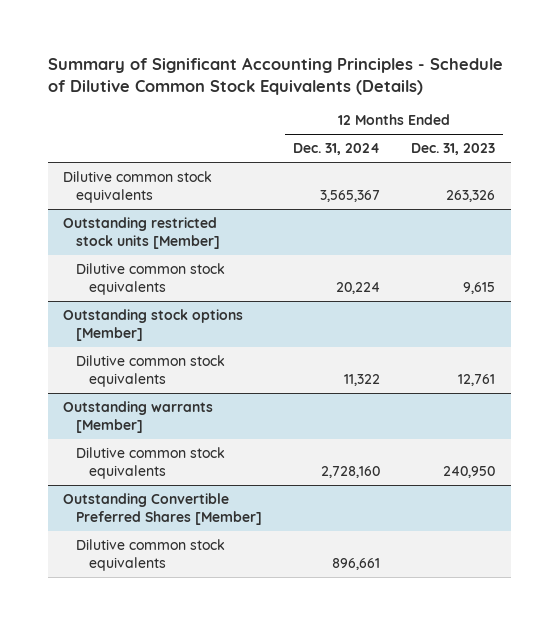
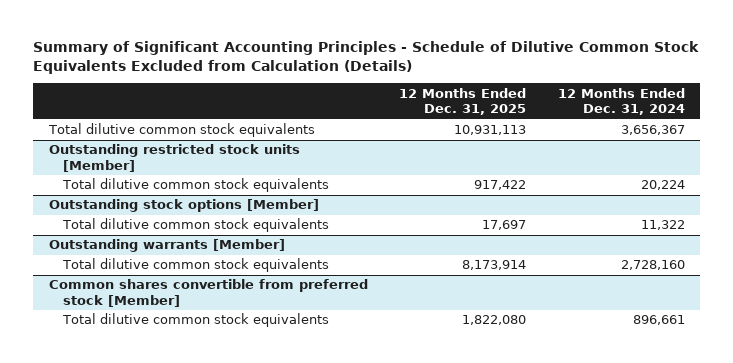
[47,56,503,95] Summary of Significant Accounting Principles - Schedule of Dilutive Common Stock Equivalents (Details) -> [32,40,699,75] Summary of Significant Accounting Principles - Schedule of Dilutive Common Stock Equivalents Excluded from Calculation (Details)
[410,143,495,156] Dec. 31, 2023 -> none
none -> [399,87,527,116] 12 Months Ended Dec. 31, 2025
[63,171,213,203] Dilutive common stock equivalents -> [47,123,315,138] Total dilutive common stock equivalents
[319,189,380,202] 3,565,367 -> [620,125,685,136] 3,656,367
[75,263,225,295] Dilutive common stock equivalents -> [62,178,330,193] Total dilutive common stock equivalents
[75,355,225,387] Dilutive common stock equivalents -> [62,218,330,233] Total dilutive common stock equivalents
[75,447,225,479] Dilutive common stock equivalents -> [62,258,330,273] Total dilutive common stock equivalents
[63,493,262,525] Outstanding Convertible Preferred Shares [Member] -> [48,279,368,307] Common shares convertible from preferred stock [Member]
[75,539,225,571] Dilutive common stock equivalents -> [62,313,330,328] Total dilutive common stock equivalents

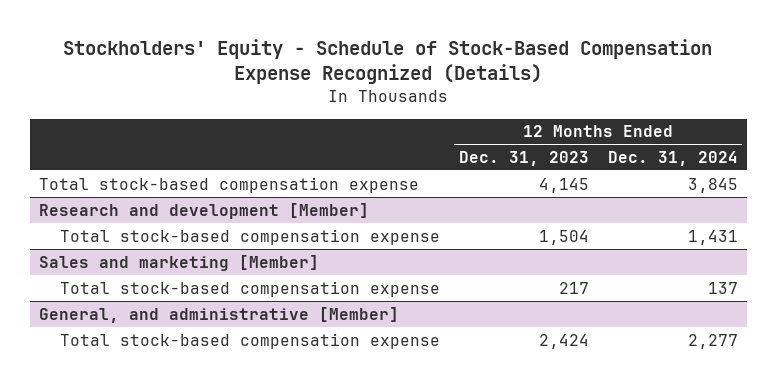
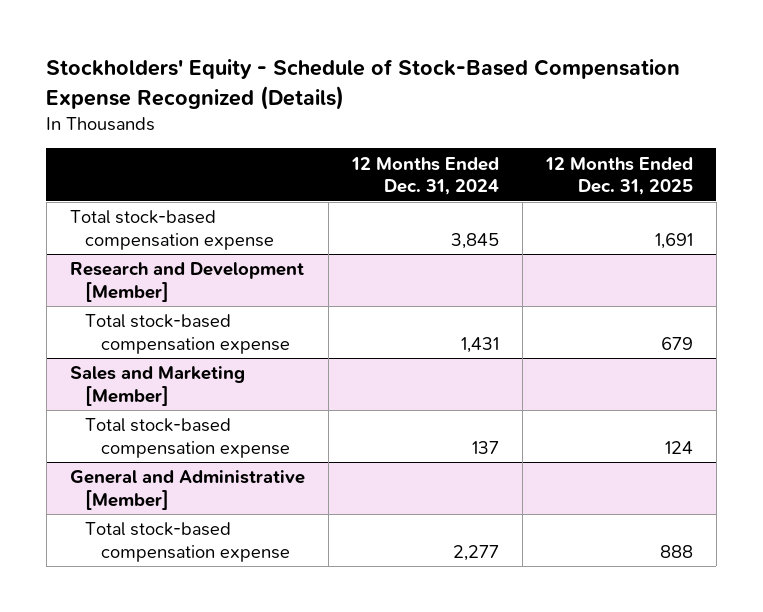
[458,150,589,166] Dec. 31, 2023 -> none
none -> [544,156,693,196] 12 Months Ended Dec. 31, 2025
[39,202,370,219] Research and development [Member] -> [69,262,304,302] Research and Development [Member]
[39,254,320,271] Sales and marketing [Member] -> [69,366,245,406] Sales and Marketing [Member]
[39,306,400,323] General, and administrative [Member] -> [69,470,305,510] General and Administrative [Member]

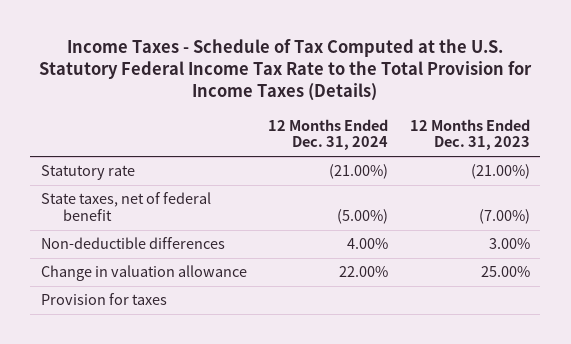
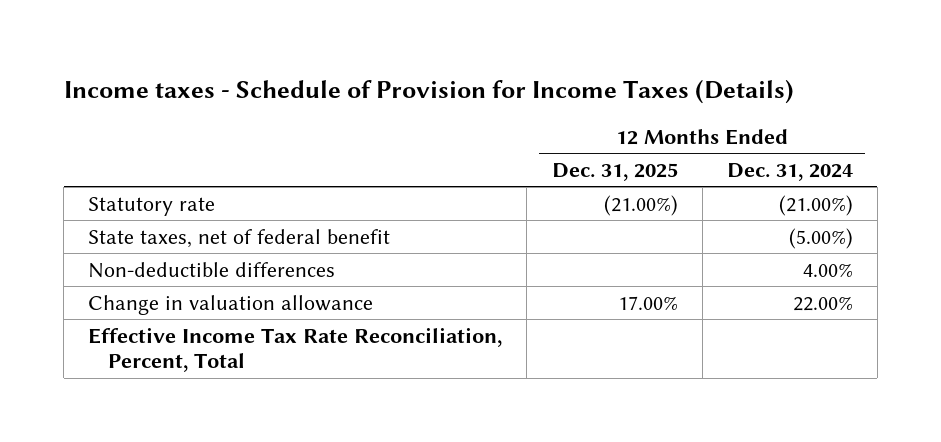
[39,38,533,102] Income Taxes - Schedule of Tax Computed at the U.S. Statutory Federal Income Tax Rate to the Total Provision for Income Taxes (Details) -> [63,78,794,104] Income taxes - Schedule of Provision for Income Taxes (Details)
[409,118,530,151] 12 Months Ended Dec. 31, 2023 -> none
none -> [551,162,678,181] Dec. 31, 2025
[40,293,167,306] Provision for taxes -> [88,326,503,373] Effective Income Tax Rate Reconciliation, Percent, Total

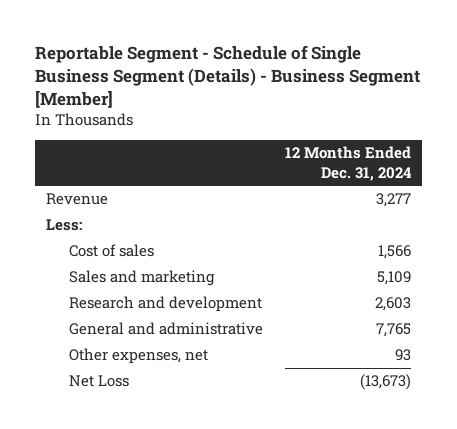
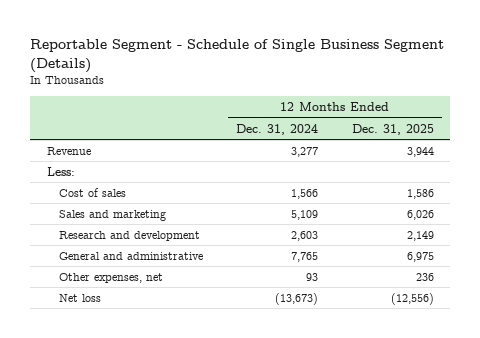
[35,44,421,108] Reportable Segment - Schedule of Single Business Segment (Details) - Business Segment [Member] -> [30,38,445,73] Reportable Segment - Schedule of Single Business Segment (Details)
none -> [351,123,434,135] Dec. 31, 2025
[69,375,130,388] Net Loss -> [59,293,102,302] Net loss

